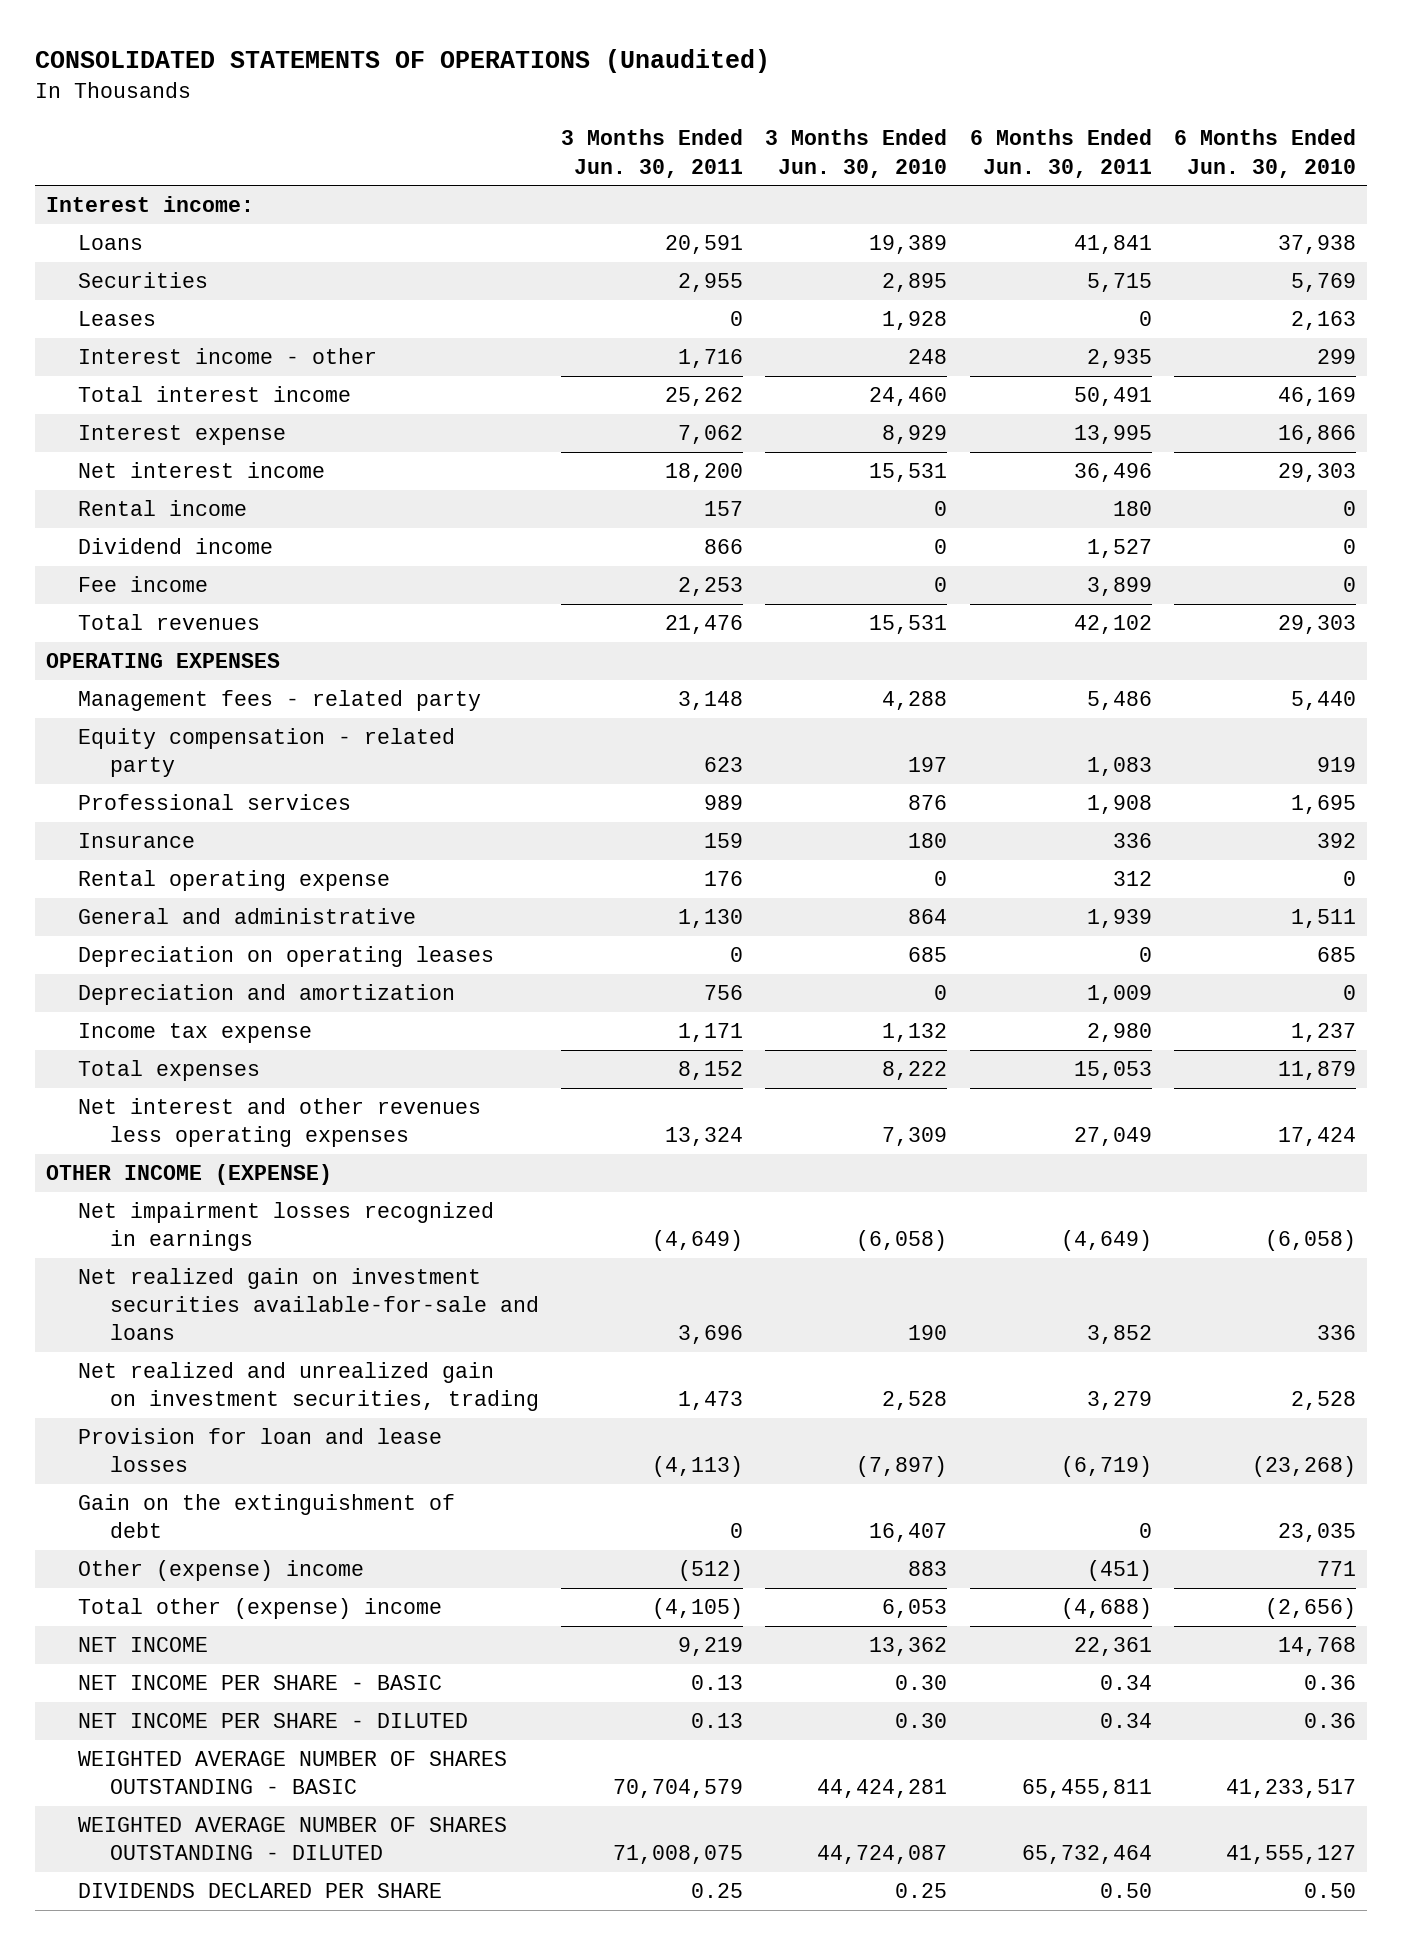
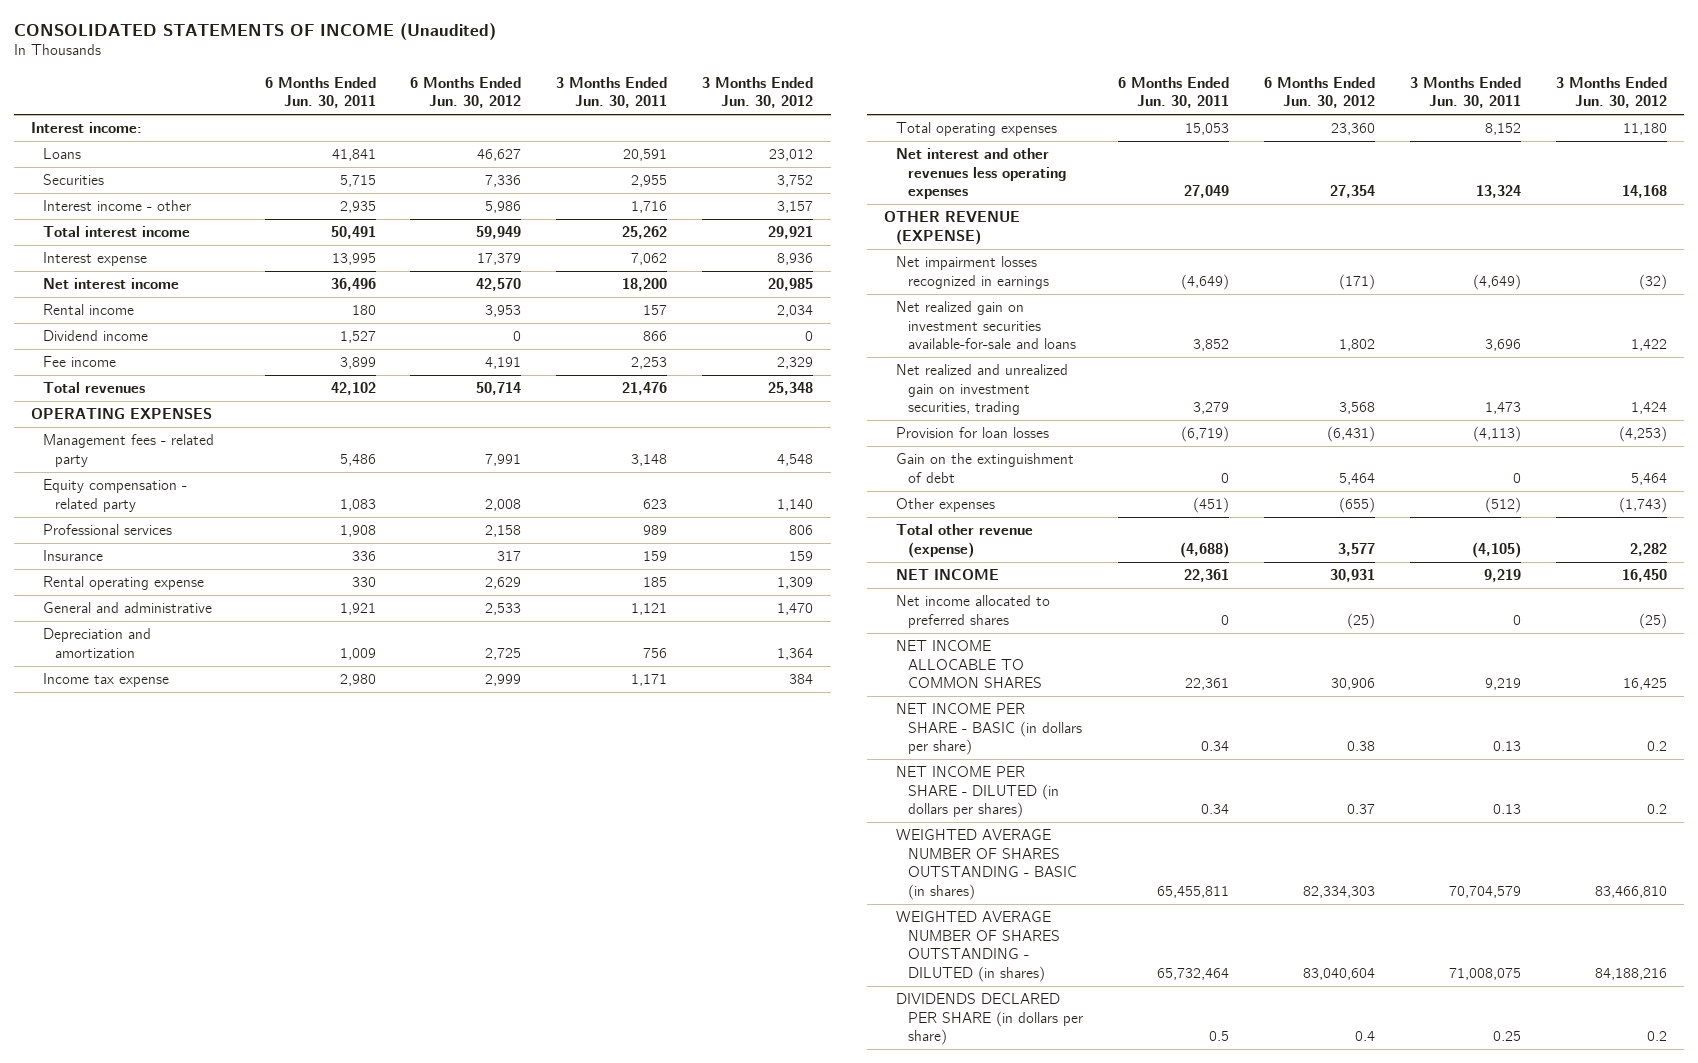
[34,49,770,74] CONSOLIDATED STATEMENTS OF OPERATIONS (Unaudited) -> [13,22,496,40] CONSOLIDATED STATEMENTS OF INCOME (Unaudited)
[765,129,948,178] 3 Months Ended Jun. 30, 2010 -> none
[1173,129,1356,178] 6 Months Ended Jun. 30, 2010 -> none
none -> [410,76,522,109] 6 Months Ended Jun. 30, 2012
none -> [702,76,814,109] 3 Months Ended Jun. 30, 2012
[77,311,156,327] Leases -> none
[77,946,494,968] Depreciation on operating leases -> none
[704,871,744,887] 176 -> [643,577,668,588] 185
[1112,871,1152,887] 312 -> [351,577,376,588] 330
[678,909,744,929] 1,130 -> [631,603,668,616] 1,121
[1086,909,1152,929] 1,939 -> [339,603,376,616] 1,921
[77,1060,260,1082] Total expenses -> [895,122,1057,137] Total operating expenses
[45,1164,332,1186] OTHER INCOME (EXPENSE) -> [884,211,1021,245] OTHER REVENUE (EXPENSE)
[77,1428,442,1473] Provision for loan and lease losses -> [895,427,1049,439] Provision for loan losses
[77,1560,364,1582] Other (expense) income -> [895,498,995,513] Other expenses
[77,1598,442,1620] Total other (expense) income -> [895,524,1033,558] Total other revenue (expense)
none -> [895,595,1050,628] Net income allocated to preferred shares
none -> [895,640,1042,689] NET INCOME ALLOCABLE TO COMMON SHARES
[77,1675,442,1691] NET INCOME PER SHARE - BASIC -> [895,703,1082,756] NET INCOME PER SHARE - BASIC (in dollars per share)
[77,1713,468,1729] NET INCOME PER SHARE - DILUTED -> [895,766,1059,819] NET INCOME PER SHARE - DILUTED (in dollars per shares)
[77,1751,507,1795] WEIGHTED AVERAGE NUMBER OF SHARES OUTSTANDING - BASIC -> [895,829,1077,900] WEIGHTED AVERAGE NUMBER OF SHARES OUTSTANDING - BASIC (in shares)
[77,1817,507,1861] WEIGHTED AVERAGE NUMBER OF SHARES OUTSTANDING - DILUTED -> [895,911,1060,982] WEIGHTED AVERAGE NUMBER OF SHARES OUTSTANDING - DILUTED (in shares)
[77,1883,442,1899] DIVIDENDS DECLARED PER SHARE -> [895,993,1083,1046] DIVIDENDS DECLARED PER SHARE (in dollars per share)
[1099,1883,1152,1899] 0.50 -> [1208,1031,1229,1042] 0.5

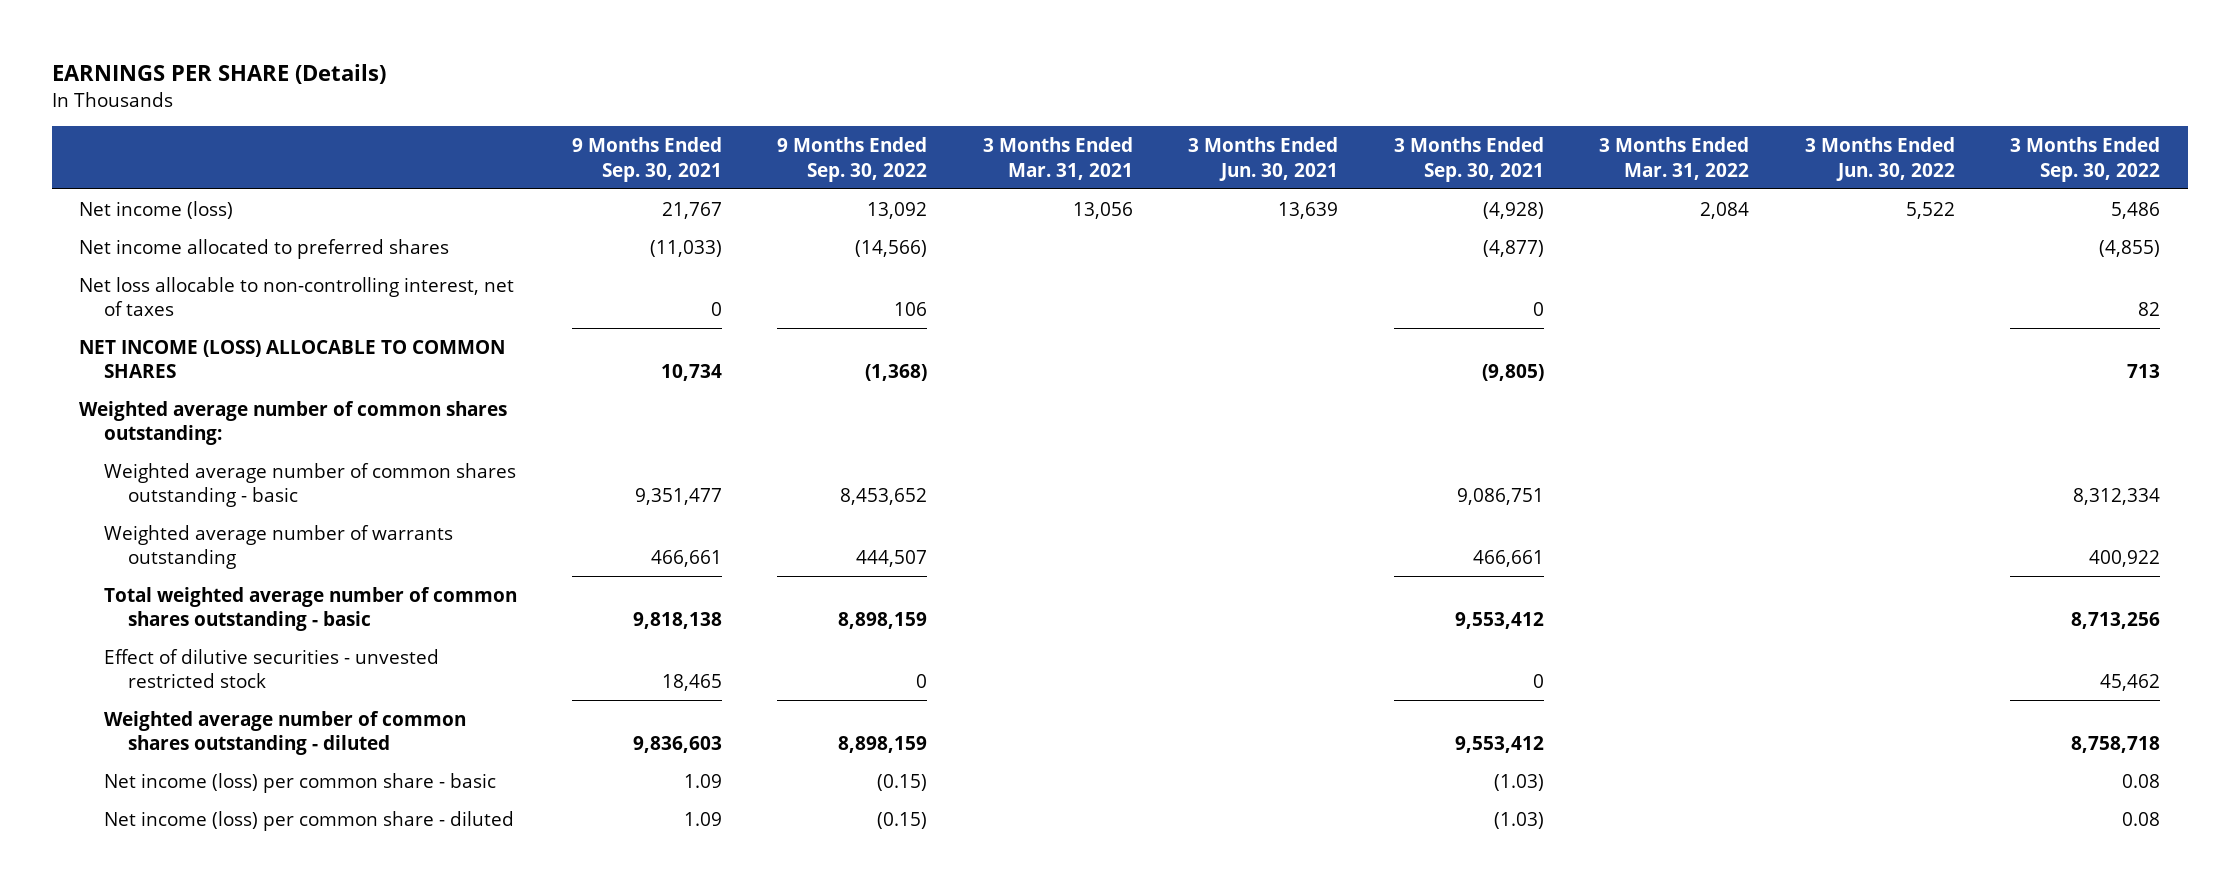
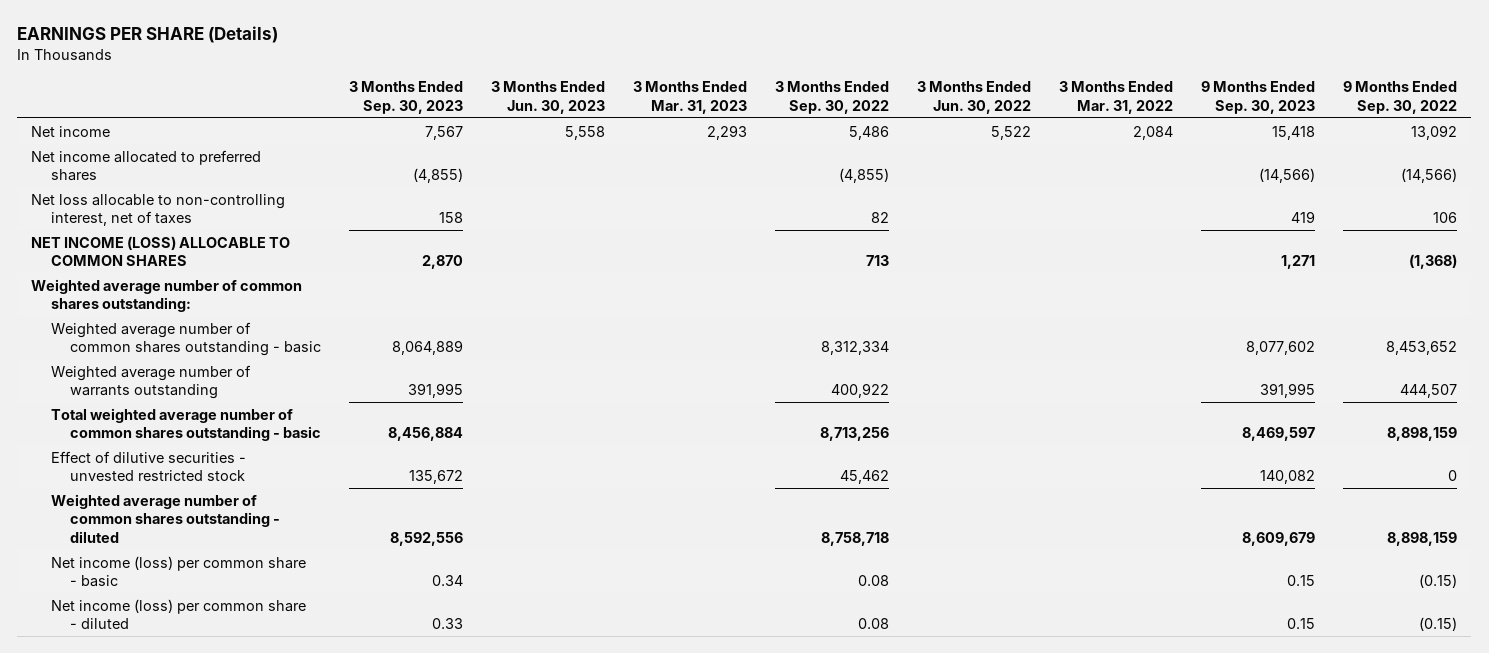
[571,136,722,182] 9 Months Ended Sep. 30, 2021 -> none
[982,136,1133,180] 3 Months Ended Mar. 31, 2021 -> none
[1188,136,1339,181] 3 Months Ended Jun. 30, 2021 -> none
[1393,136,1544,182] 3 Months Ended Sep. 30, 2021 -> none
none -> [349,81,464,114] 3 Months Ended Sep. 30, 2023
none -> [491,81,606,114] 3 Months Ended Jun. 30, 2023
none -> [633,81,748,114] 3 Months Ended Mar. 31, 2023
none -> [1201,81,1316,114] 9 Months Ended Sep. 30, 2023
[79,200,234,219] Net income (loss) -> [31,125,111,137] Net income

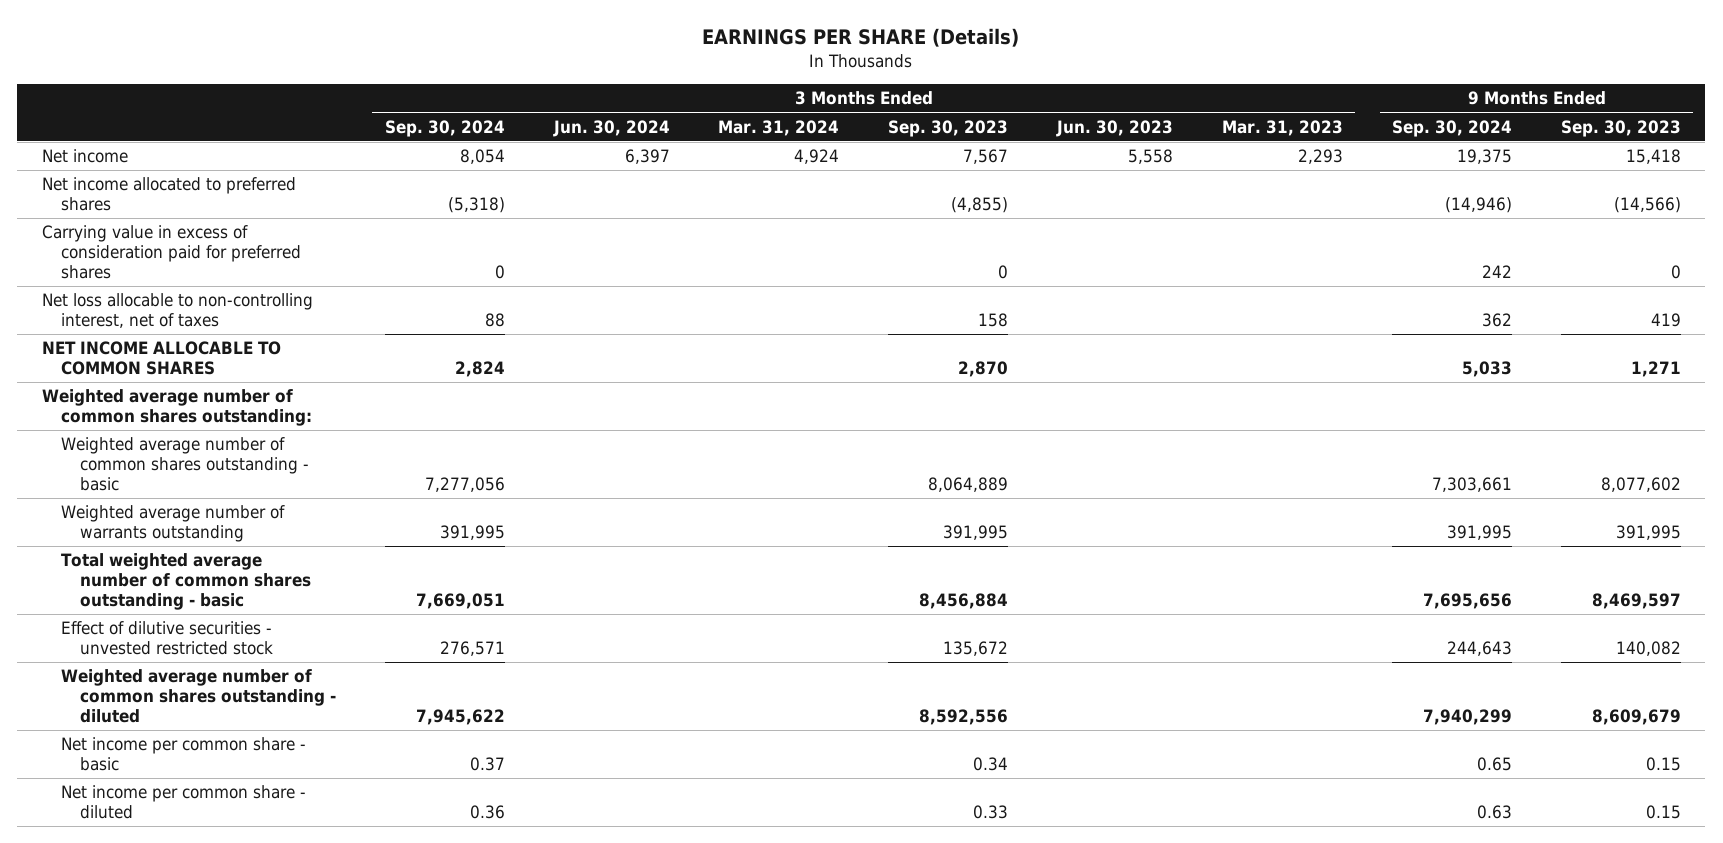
[775,81,890,114] 3 Months Ended Sep. 30, 2022 -> none
[917,81,1032,114] 3 Months Ended Jun. 30, 2022 -> none
[1059,81,1174,114] 3 Months Ended Mar. 31, 2022 -> none
[1343,81,1458,114] 9 Months Ended Sep. 30, 2022 -> none
none -> [384,119,505,137] Sep. 30, 2024
none -> [552,119,670,137] Jun. 30, 2024
none -> [718,119,840,136] Mar. 31, 2024
none -> [1392,119,1513,137] Sep. 30, 2024
none -> [41,225,301,280] Carrying value in excess of consideration paid for preferred shares
[31,235,291,267] NET INCOME (LOSS) ALLOCABLE TO COMMON SHARES -> [41,341,281,376] NET INCOME ALLOCABLE TO COMMON SHARES
[50,555,306,588] Net income (loss) per common share - basic -> [60,737,306,772] Net income per common share - basic
[50,598,306,630] Net income (loss) per common share - diluted -> [60,785,306,820] Net income per common share - diluted

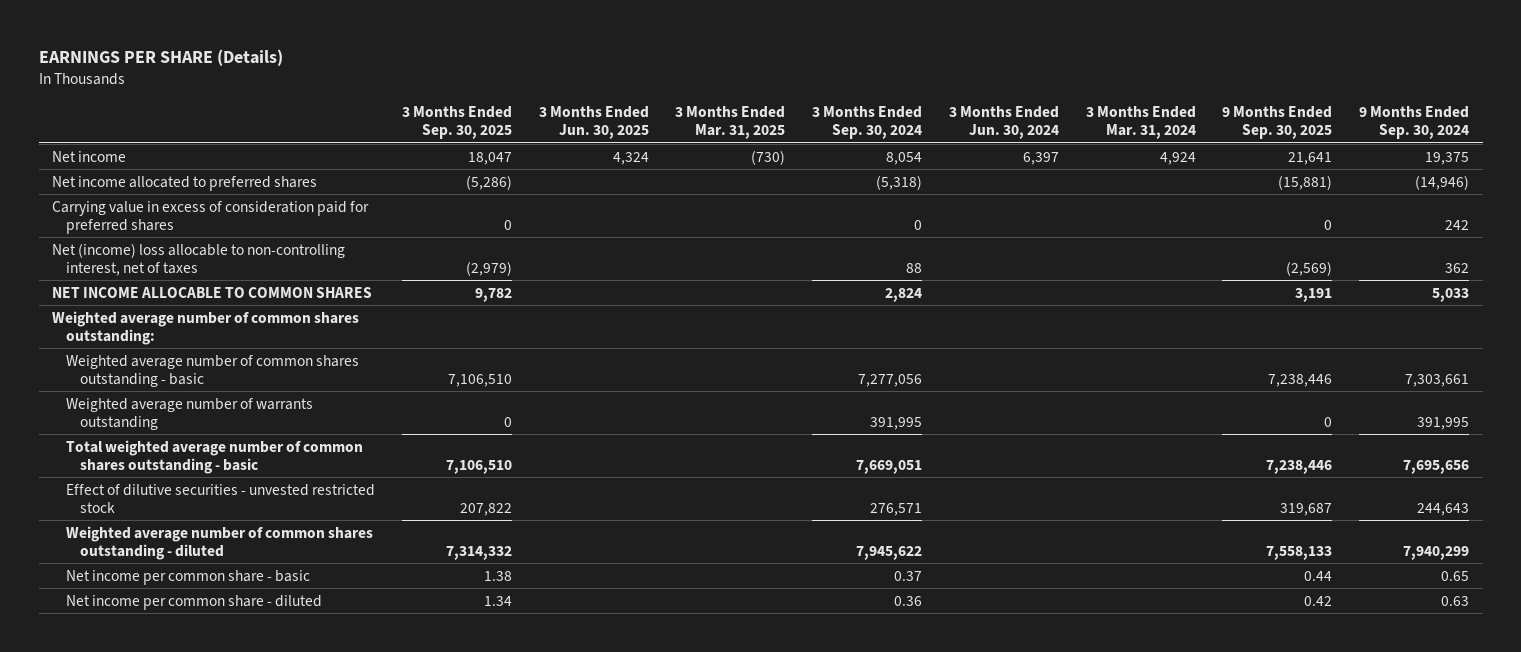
[888,119,1009,137] Sep. 30, 2023 -> none
[1056,119,1174,137] Jun. 30, 2023 -> none
[1222,119,1344,136] Mar. 31, 2023 -> none
[1560,119,1681,137] Sep. 30, 2023 -> none
none -> [401,106,512,140] 3 Months Ended Sep. 30, 2025
none -> [538,106,649,140] 3 Months Ended Jun. 30, 2025
none -> [675,106,786,140] 3 Months Ended Mar. 31, 2025
none -> [1222,106,1333,140] 9 Months Ended Sep. 30, 2025
[41,293,313,329] Net loss allocable to non-controlling interest, net of taxes -> [52,242,346,276] Net (income) loss allocable to non-controlling interest, net of taxes

